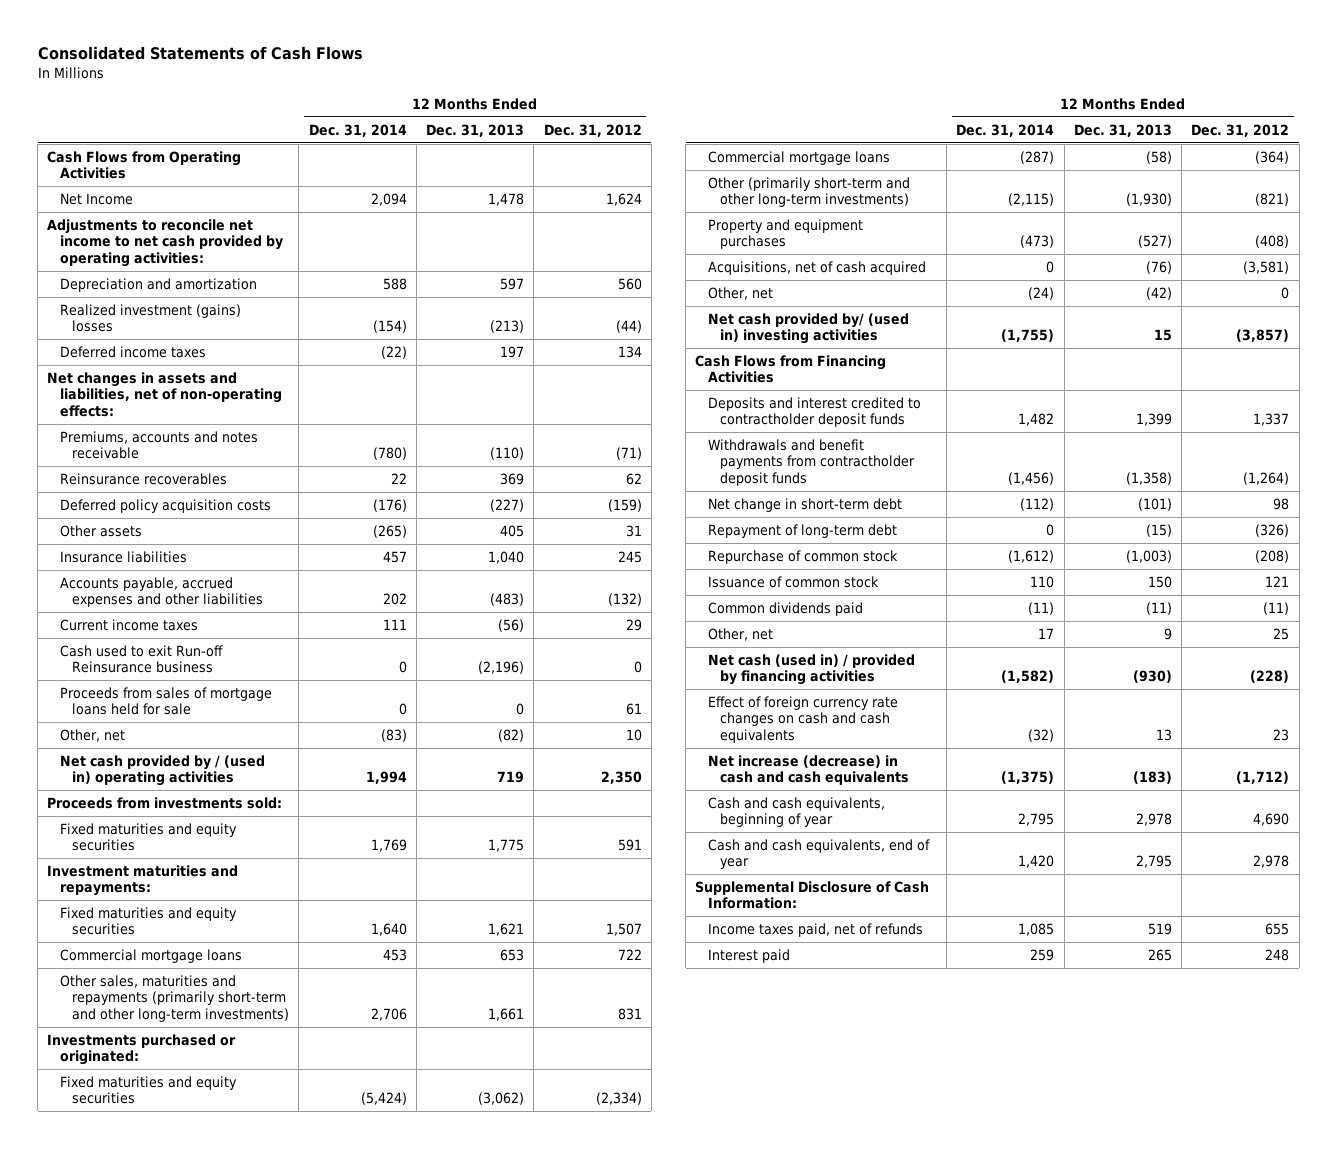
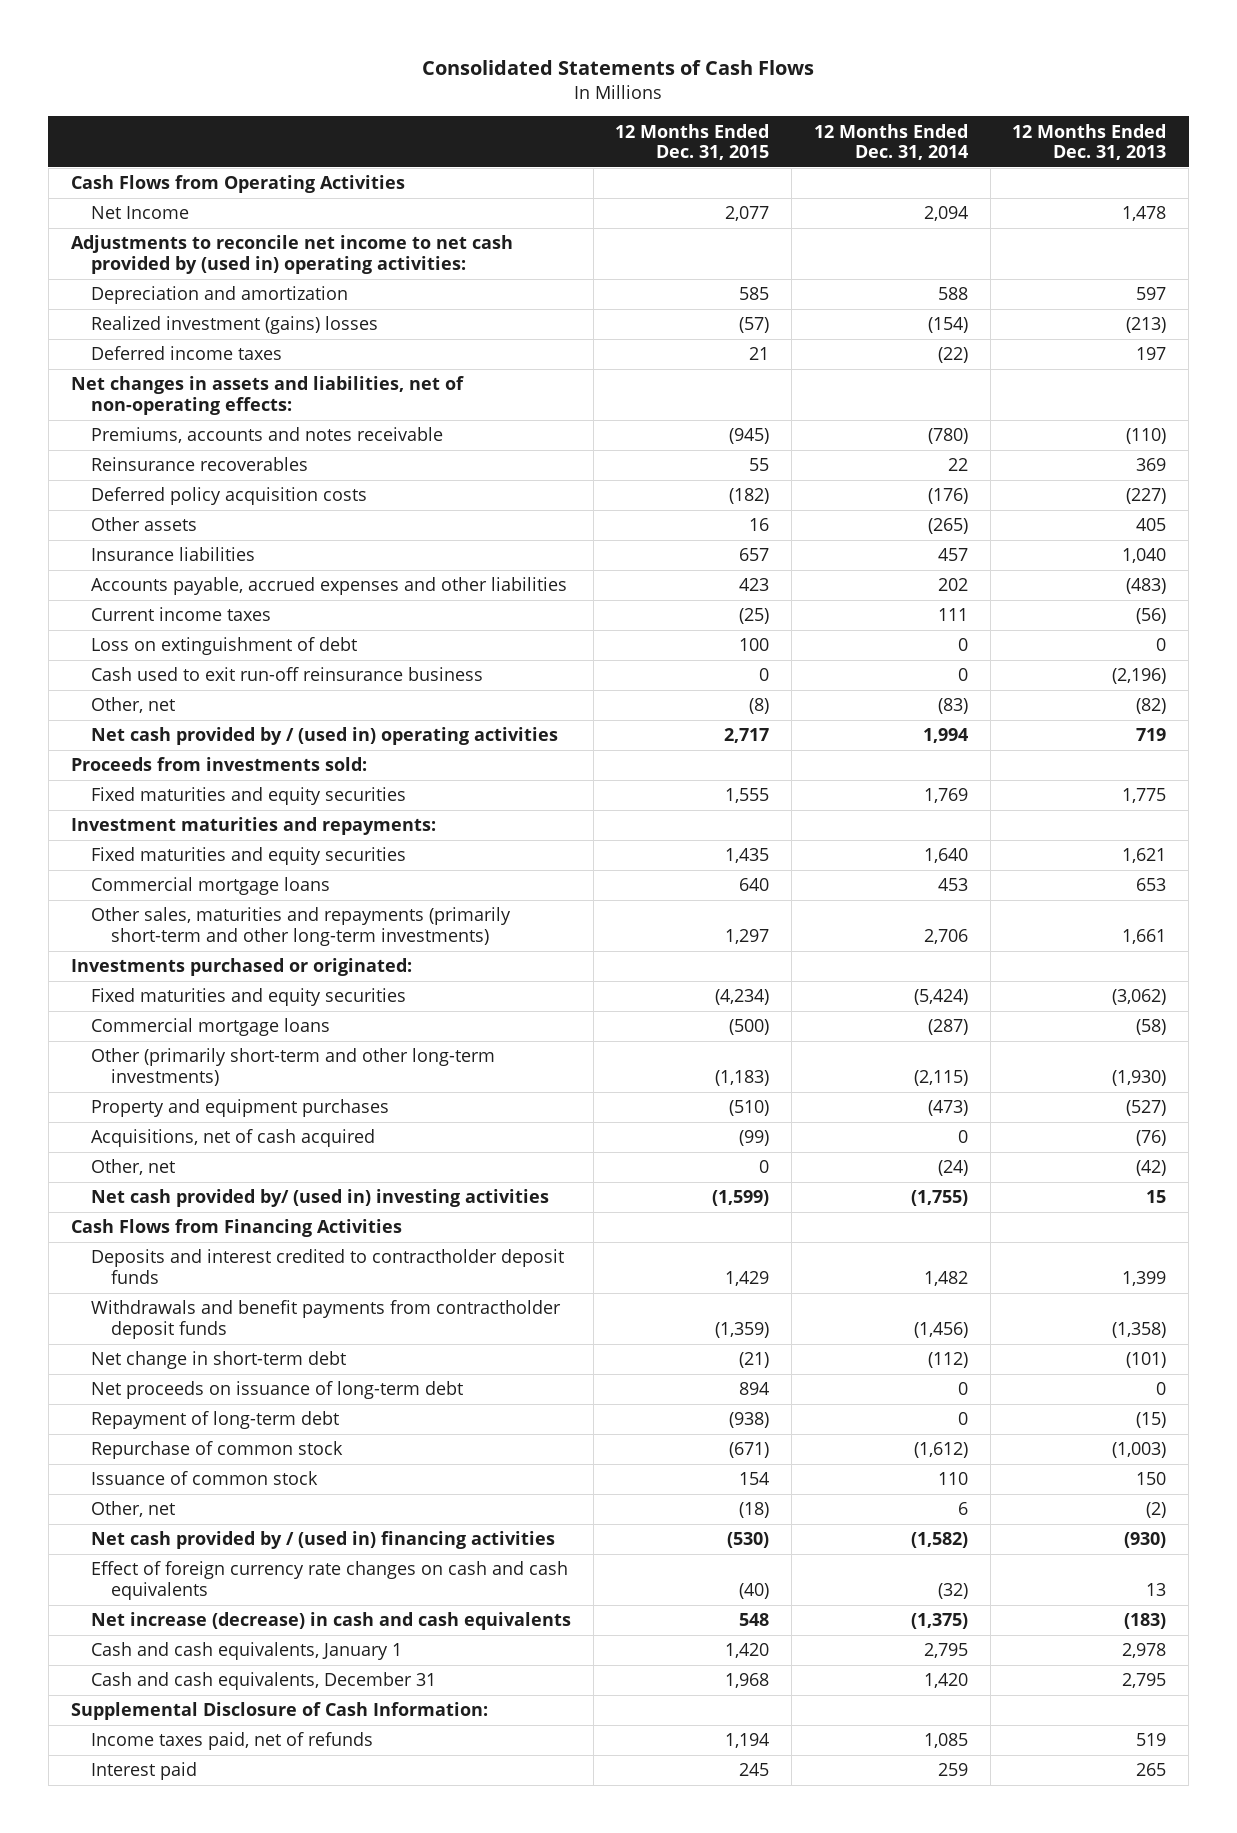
[543,123,642,137] Dec. 31, 2012 -> none
none -> [615,123,770,161] 12 Months Ended Dec. 31, 2015
[47,218,283,268] Adjustments to reconcile net income to net cash provided by operating activities: -> [70,235,513,274] Adjustments to reconcile net income to net cash provided by (used in) operating activities:
[59,686,272,716] Proceeds from sales of mortgage loans held for sale -> none
none -> [90,637,357,656] Loss on extinguishment of debt
[59,644,223,674] Cash used to exit Run-off Reinsurance business -> [90,667,483,682] Cash used to exit run-off reinsurance business
none -> [90,1381,463,1400] Net proceeds on issuance of long-term debt
[707,601,863,616] Common dividends paid -> none
[1038,627,1055,639] 17 -> [957,1502,968,1516] 6
[1163,627,1172,640] 9 -> [1146,1502,1167,1519] (2)
[707,653,915,686] Net cash (used in) / provided by financing activities -> [90,1531,555,1550] Net cash provided by / (used in) financing activities
[707,796,885,828] Cash and cash equivalents, beginning of year -> [90,1642,402,1661] Cash and cash equivalents, January 1
[707,838,930,870] Cash and cash equivalents, end of year -> [90,1672,436,1691] Cash and cash equivalents, December 31

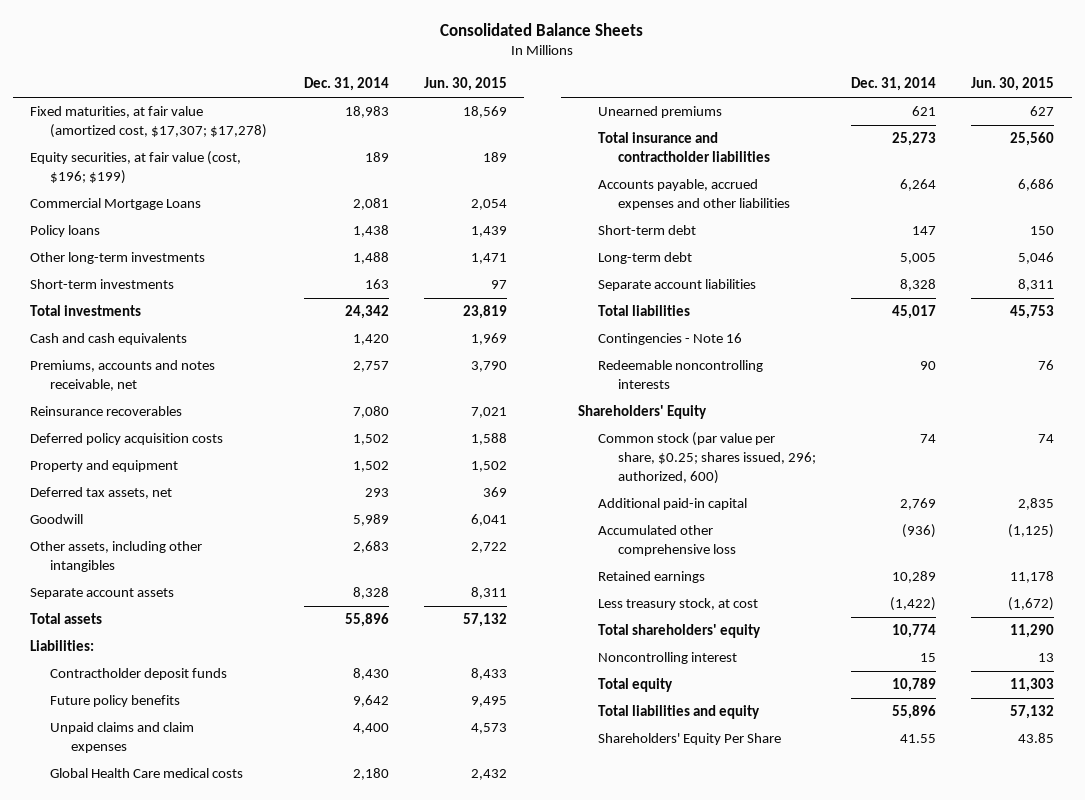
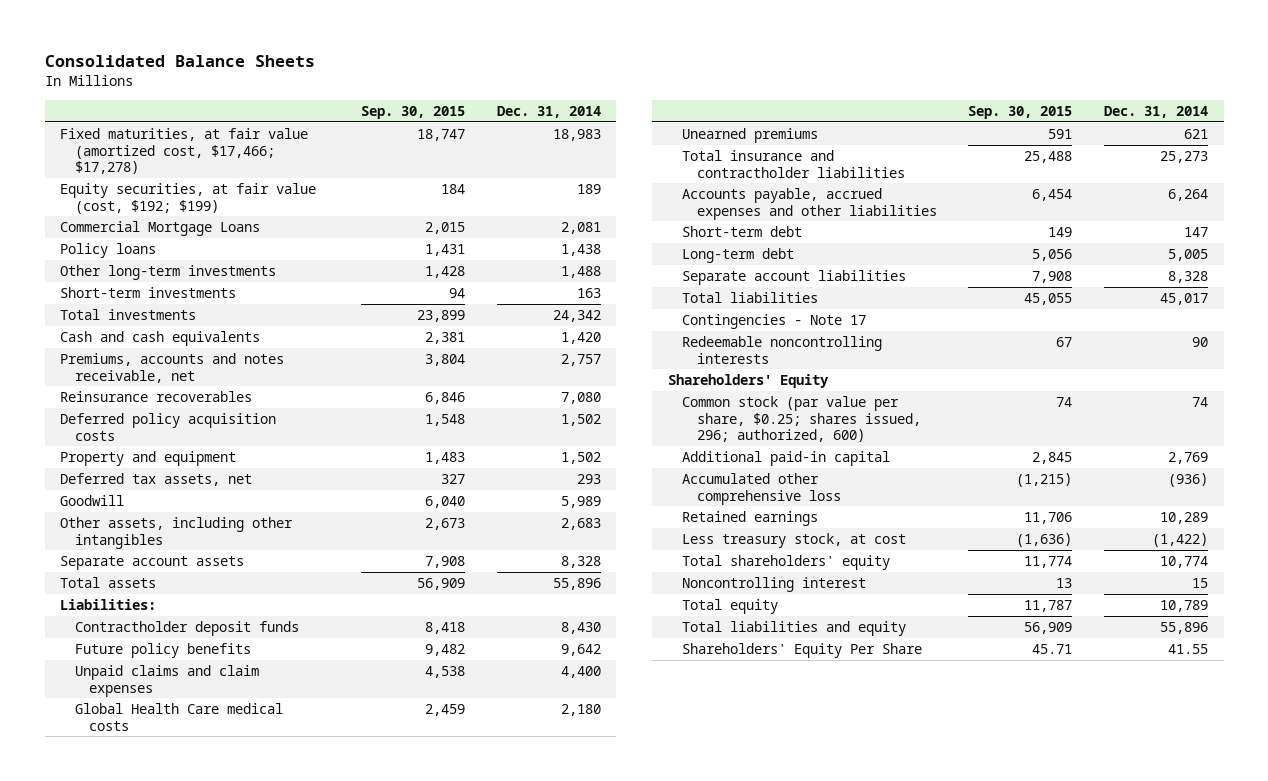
[423,77,507,92] Jun. 30, 2015 -> none
none -> [360,105,465,119] Sep. 30, 2015
[30,106,268,139] Fixed maturities, at fair value (amortized cost, $17,307; $17,278) -> [60,127,309,175] Fixed maturities, at fair value (amortized cost, $17,466; $17,278)
[30,151,242,185] Equity securities, at fair value (cost, $196; $199) -> [60,182,317,214] Equity securities, at fair value (cost, $192; $199)
[598,333,743,346] Contingencies - Note 16 -> [682,313,867,329] Contingencies - Note 17

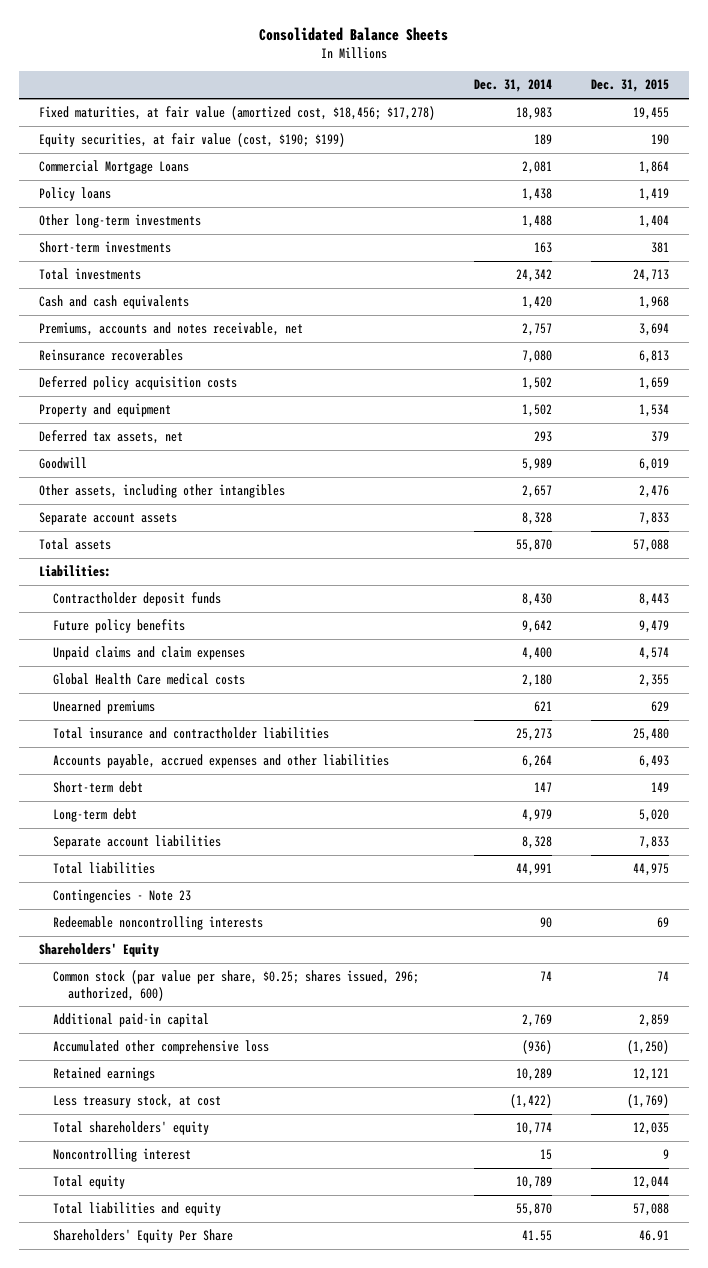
[360,105,465,119] Sep. 30, 2015 -> none
none -> [591,79,670,93] Dec. 31, 2015
[60,127,309,175] Fixed maturities, at fair value (amortized cost, $17,466; $17,278) -> [38,106,435,121] Fixed maturities, at fair value (amortized cost, $18,456; $17,278)
[60,182,317,214] Equity securities, at fair value (cost, $192; $199) -> [38,133,345,148] Equity securities, at fair value (cost, $190; $199)
[560,517,601,530] 2,683 -> [521,485,552,499] 2,657
[552,577,601,590] 55,896 -> [515,539,552,553] 55,870
[1167,248,1208,261] 5,005 -> [521,809,552,823] 4,979
[1159,292,1208,305] 45,017 -> [515,863,552,877] 44,991
[682,313,867,329] Contingencies - Note 17 -> [53,889,192,904] Contingencies - Note 23
[1159,621,1208,634] 55,896 -> [515,1203,552,1217] 55,870

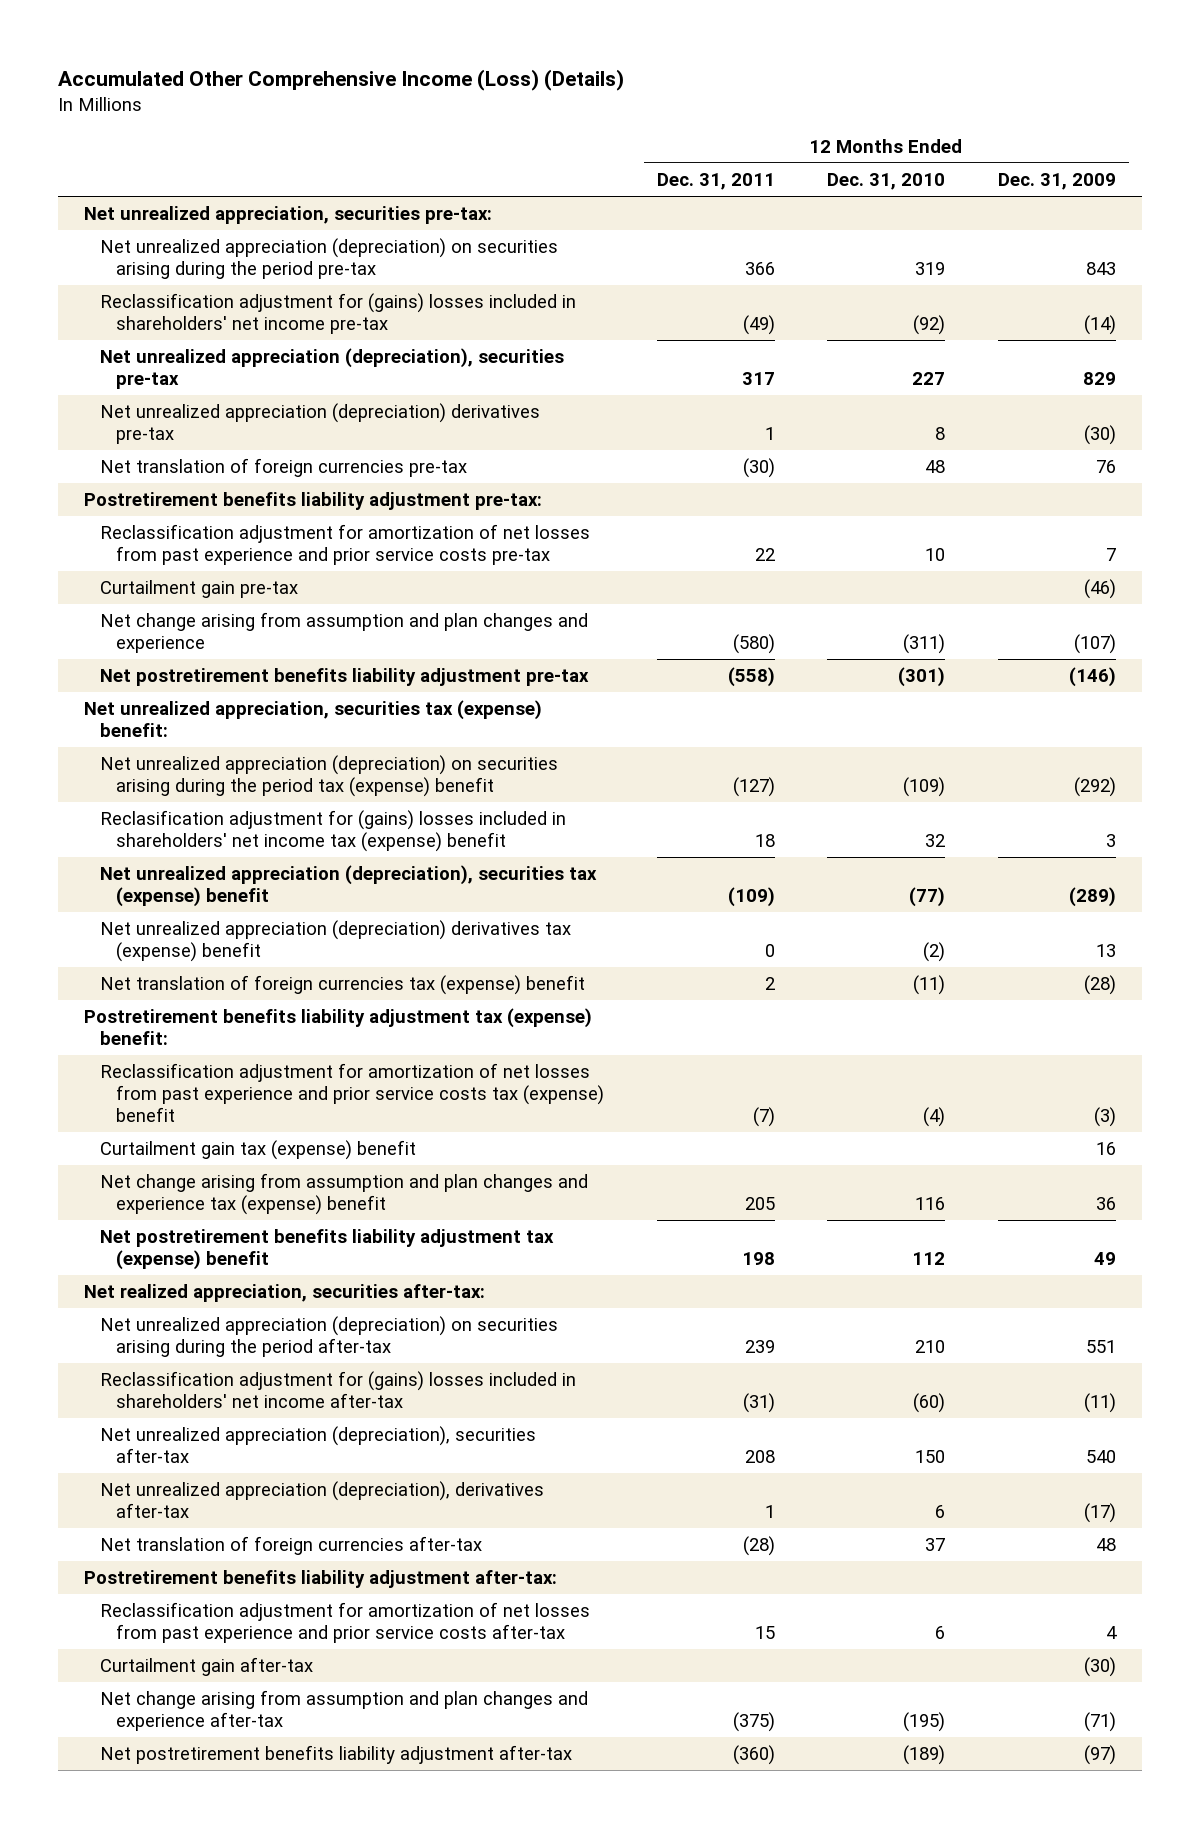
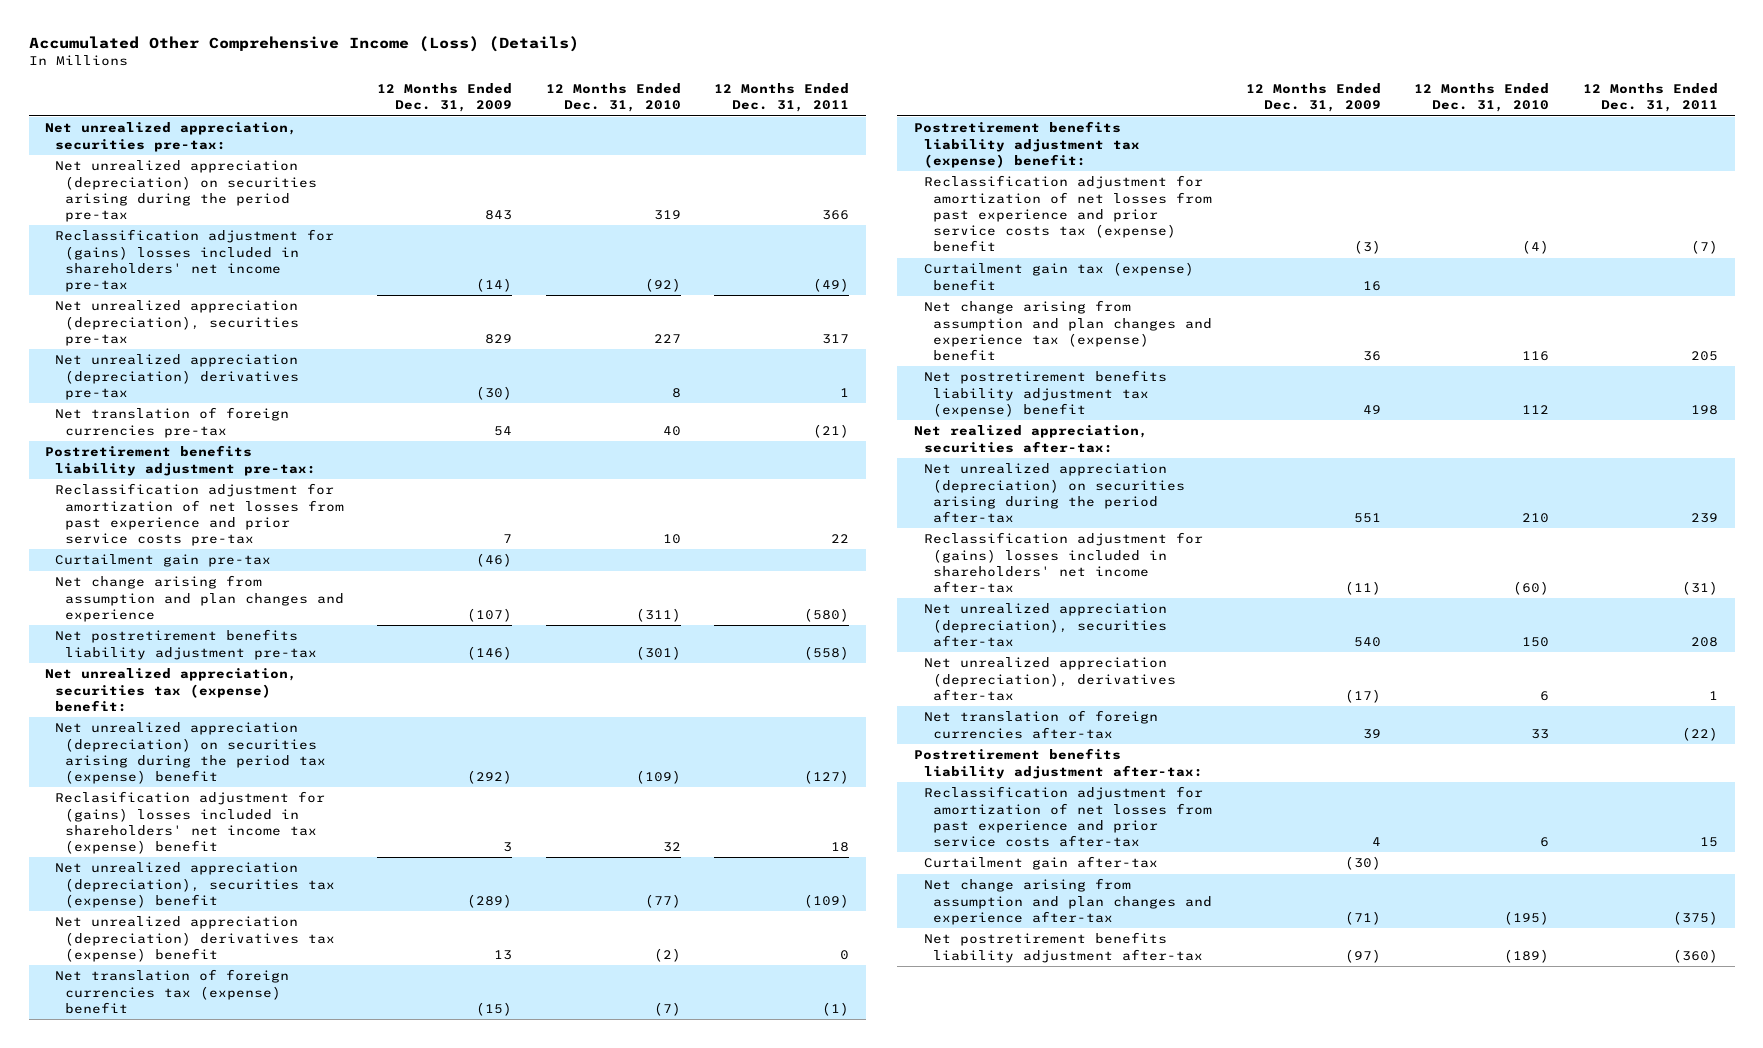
[742,458,775,479] (30) -> [813,423,850,438] (21)
[925,460,946,474] 48 -> [662,425,681,436] 40
[1095,460,1116,474] 76 -> [494,425,513,436] 54
[764,977,775,991] 2 -> [822,1001,850,1016] (1)
[913,975,946,996] (11) -> [653,1001,681,1016] (7)
[1083,975,1116,996] (28) -> [476,1001,513,1016] (15)
[742,1536,775,1557] (28) -> [1682,726,1719,741] (22)
[925,1538,946,1552] 37 -> [1531,728,1550,739] 33
[1095,1538,1116,1552] 48 -> [1362,728,1381,739] 39

